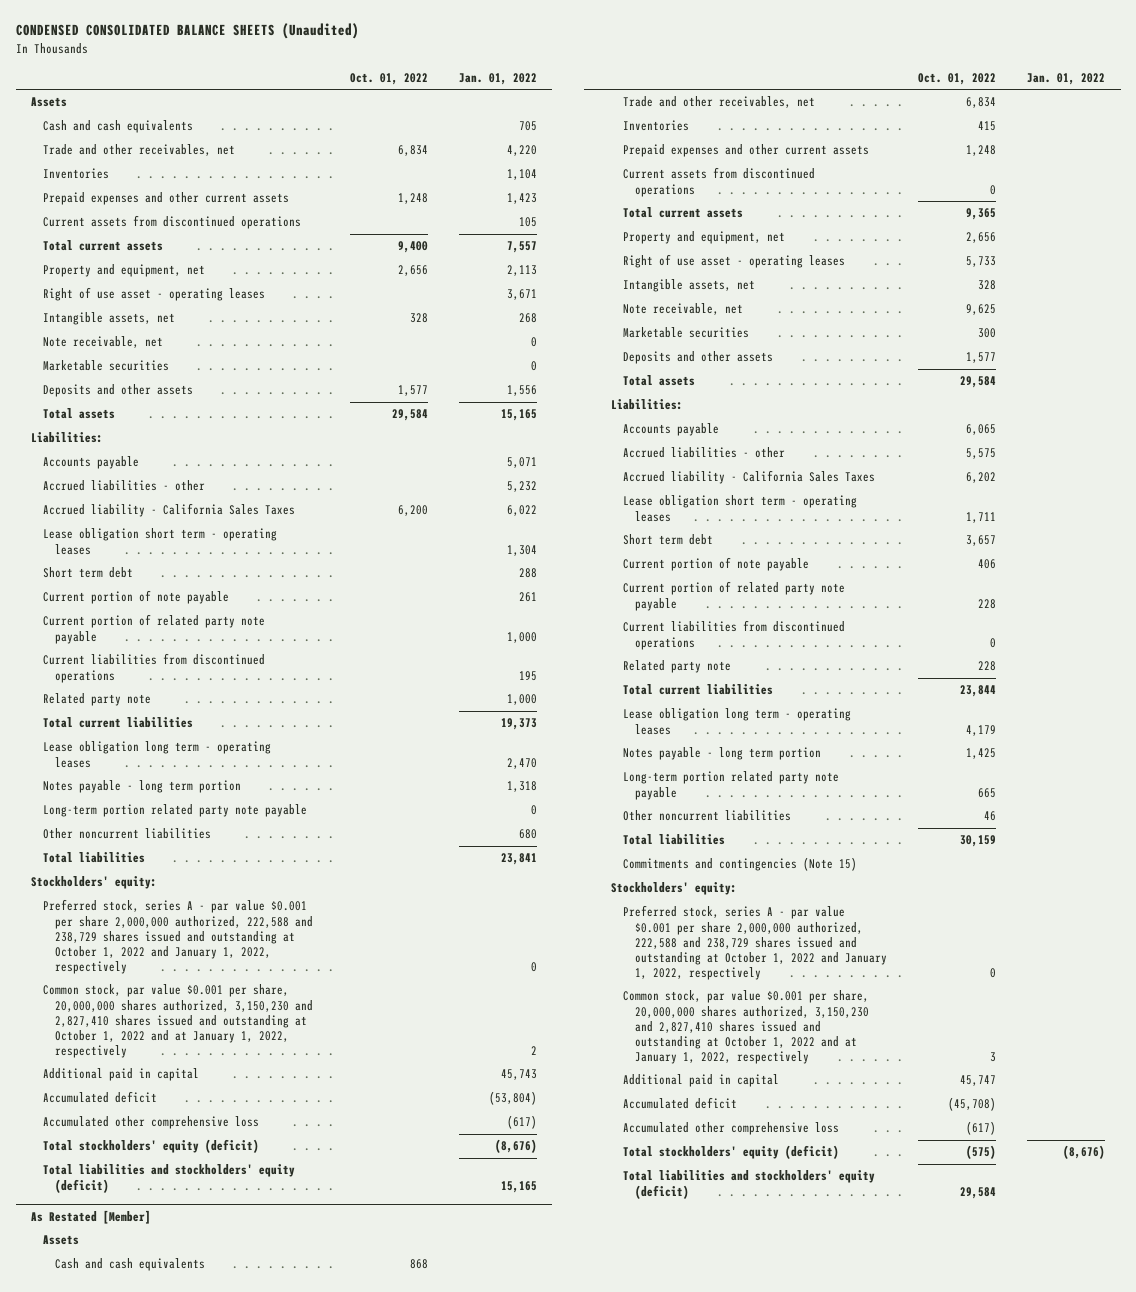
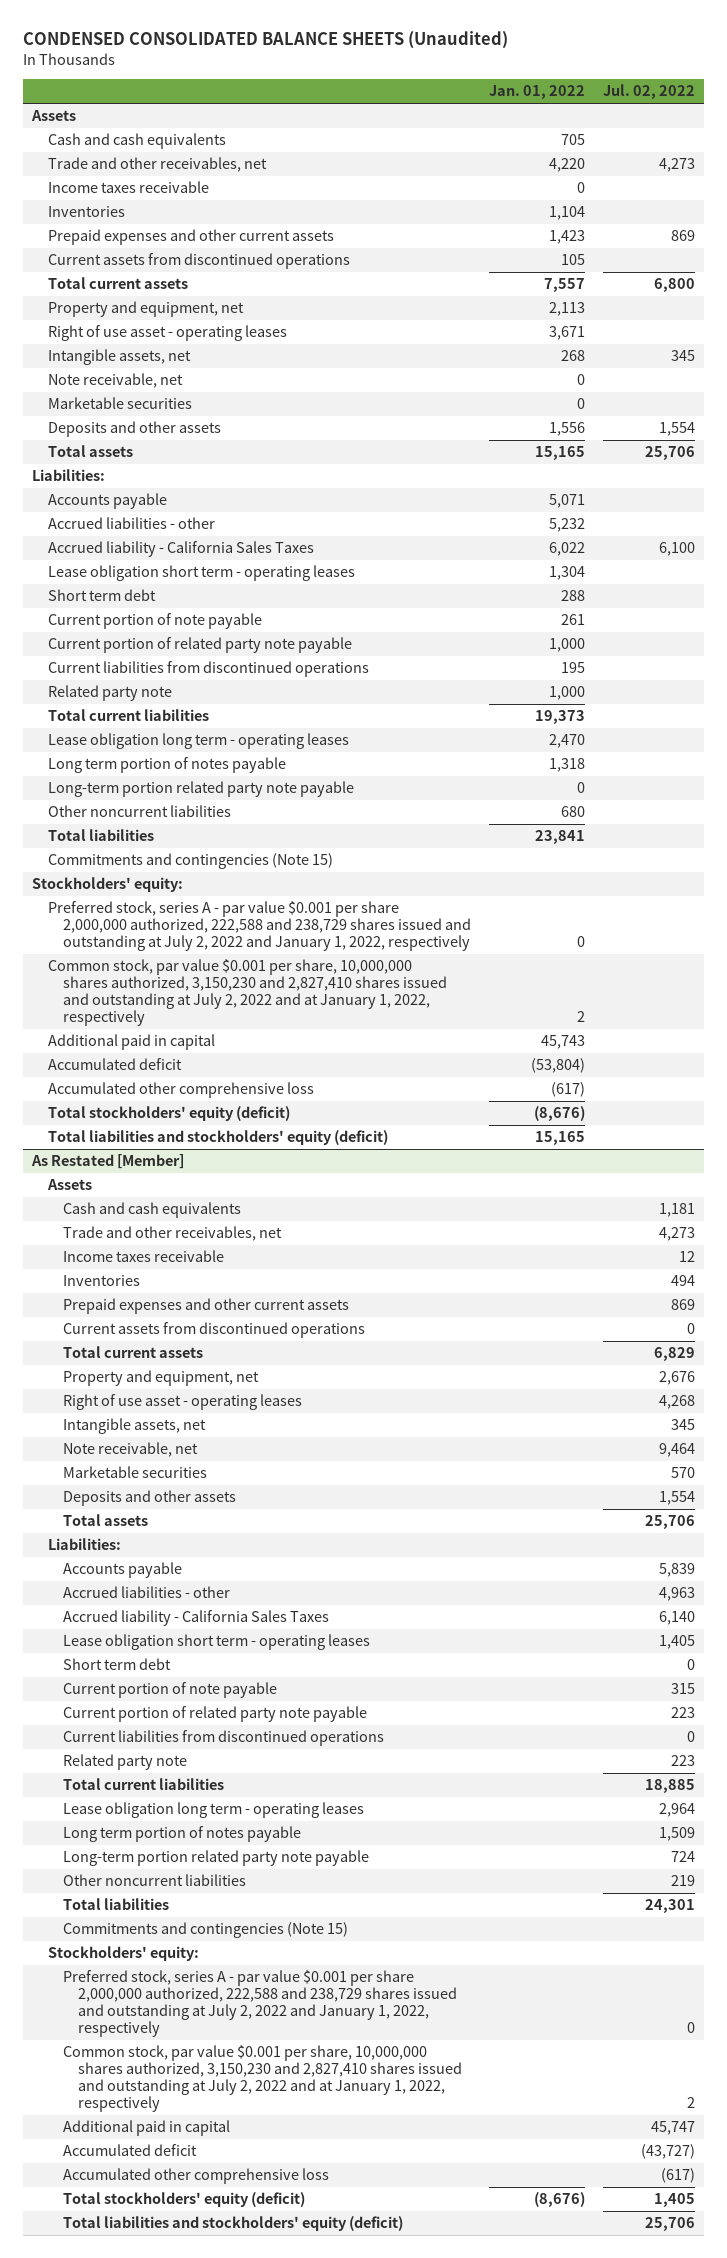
[349,72,428,85] Oct. 01, 2022 -> none
none -> [602,84,695,100] Jul. 02, 2022
none -> [47,181,209,194] Income taxes receivable
[43,780,242,794] Notes payable - long term portion -> [47,757,286,774] Long term portion of notes payable
none -> [47,853,333,870] Commitments and contingencies (Note 15)
[43,899,314,974] Preferred stock, series A - par value $0.001 per share 2,000,000 authorized, 222,588 and 238,729 shares issued and outstanding at October 1, 2022 and January 1, 2022, respectively -> [47,901,471,951] Preferred stock, series A - par value $0.001 per share 2,000,000 authorized, 222,588 and 238,729 shares issued and outstanding at July 2, 2022 and January 1, 2022, respectively
[43,984,314,1058] Common stock, par value $0.001 per share, 20,000,000 shares authorized, 3,150,230 and 2,827,410 shares issued and outstanding at October 1, 2022 and at January 1, 2022, respectively -> [47,959,447,1026] Common stock, par value $0.001 per share, 10,000,000 shares authorized, 3,150,230 and 2,827,410 shares issued and outstanding at July 2, 2022 and at January 1, 2022, respectively
none -> [62,1250,224,1263] Income taxes receivable
[623,747,822,761] Notes payable - long term portion -> [62,1826,301,1843] Long term portion of notes payable
[623,905,888,980] Preferred stock, series A - par value $0.001 per share 2,000,000 authorized, 222,588 and 238,729 shares issued and outstanding at October 1, 2022 and January 1, 2022, respectively -> [62,1970,458,2037] Preferred stock, series A - par value $0.001 per share 2,000,000 authorized, 222,588 and 238,729 shares issued and outstanding at July 2, 2022 and January 1, 2022, respectively
[623,990,870,1064] Common stock, par value $0.001 per share, 20,000,000 shares authorized, 3,150,230 and 2,827,410 shares issued and outstanding at October 1, 2022 and at January 1, 2022, respectively -> [62,2045,463,2112] Common stock, par value $0.001 per share, 10,000,000 shares authorized, 3,150,230 and 2,827,410 shares issued and outstanding at July 2, 2022 and at January 1, 2022, respectively

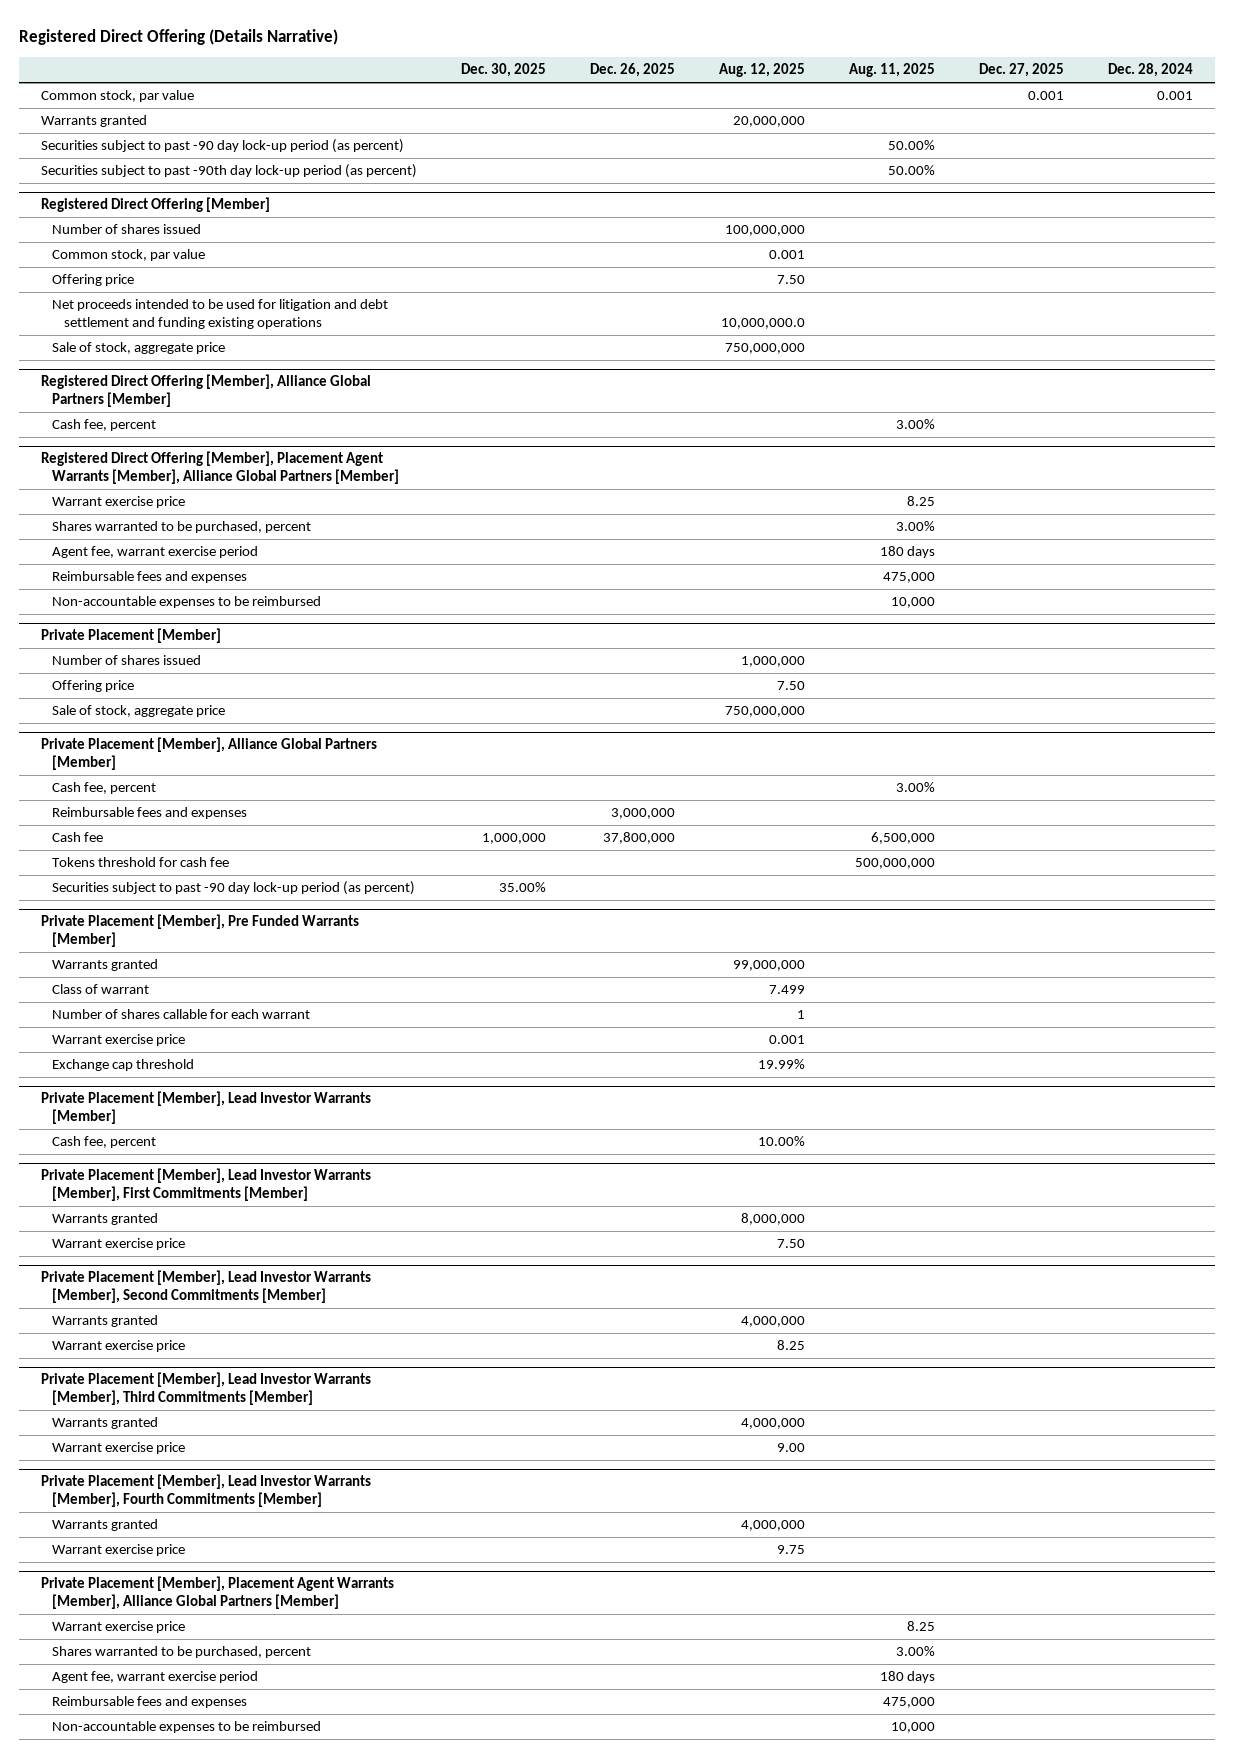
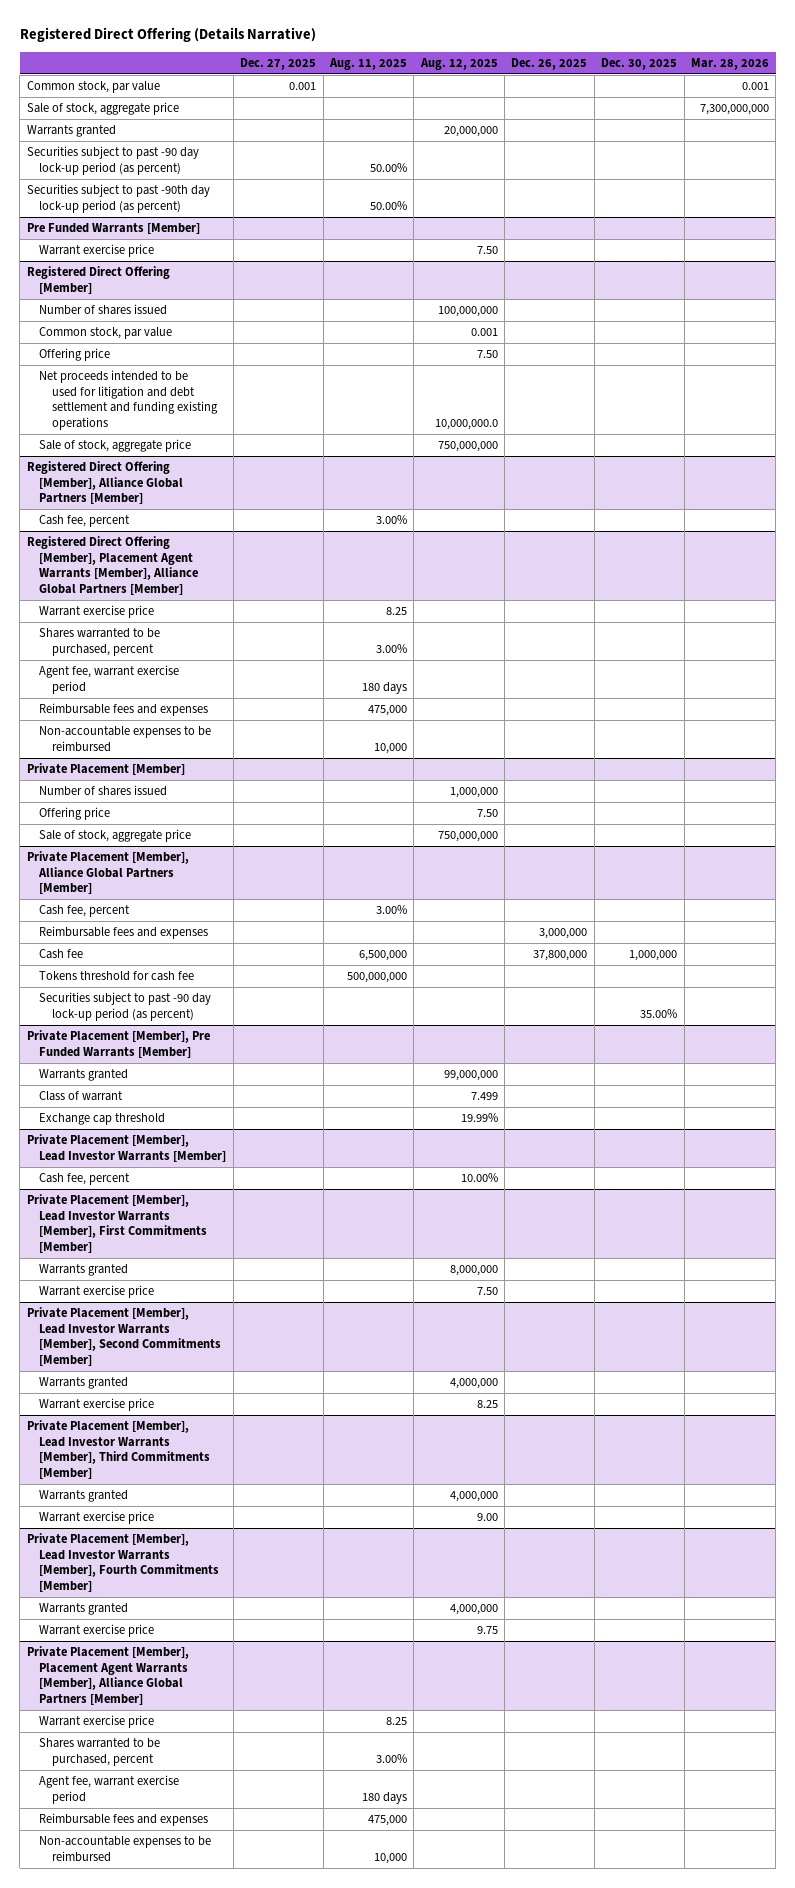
[1108,63,1194,78] Dec. 28, 2024 -> none
none -> [690,57,769,70] Mar. 28, 2026
none -> [26,102,179,116] Sale of stock, aggregate price
none -> [26,223,200,235] Pre Funded Warrants [Member]
none -> [39,244,155,258] Warrant exercise price
[52,1009,311,1020] Number of shares callable for each warrant -> none
[52,1034,186,1047] Warrant exercise price -> none

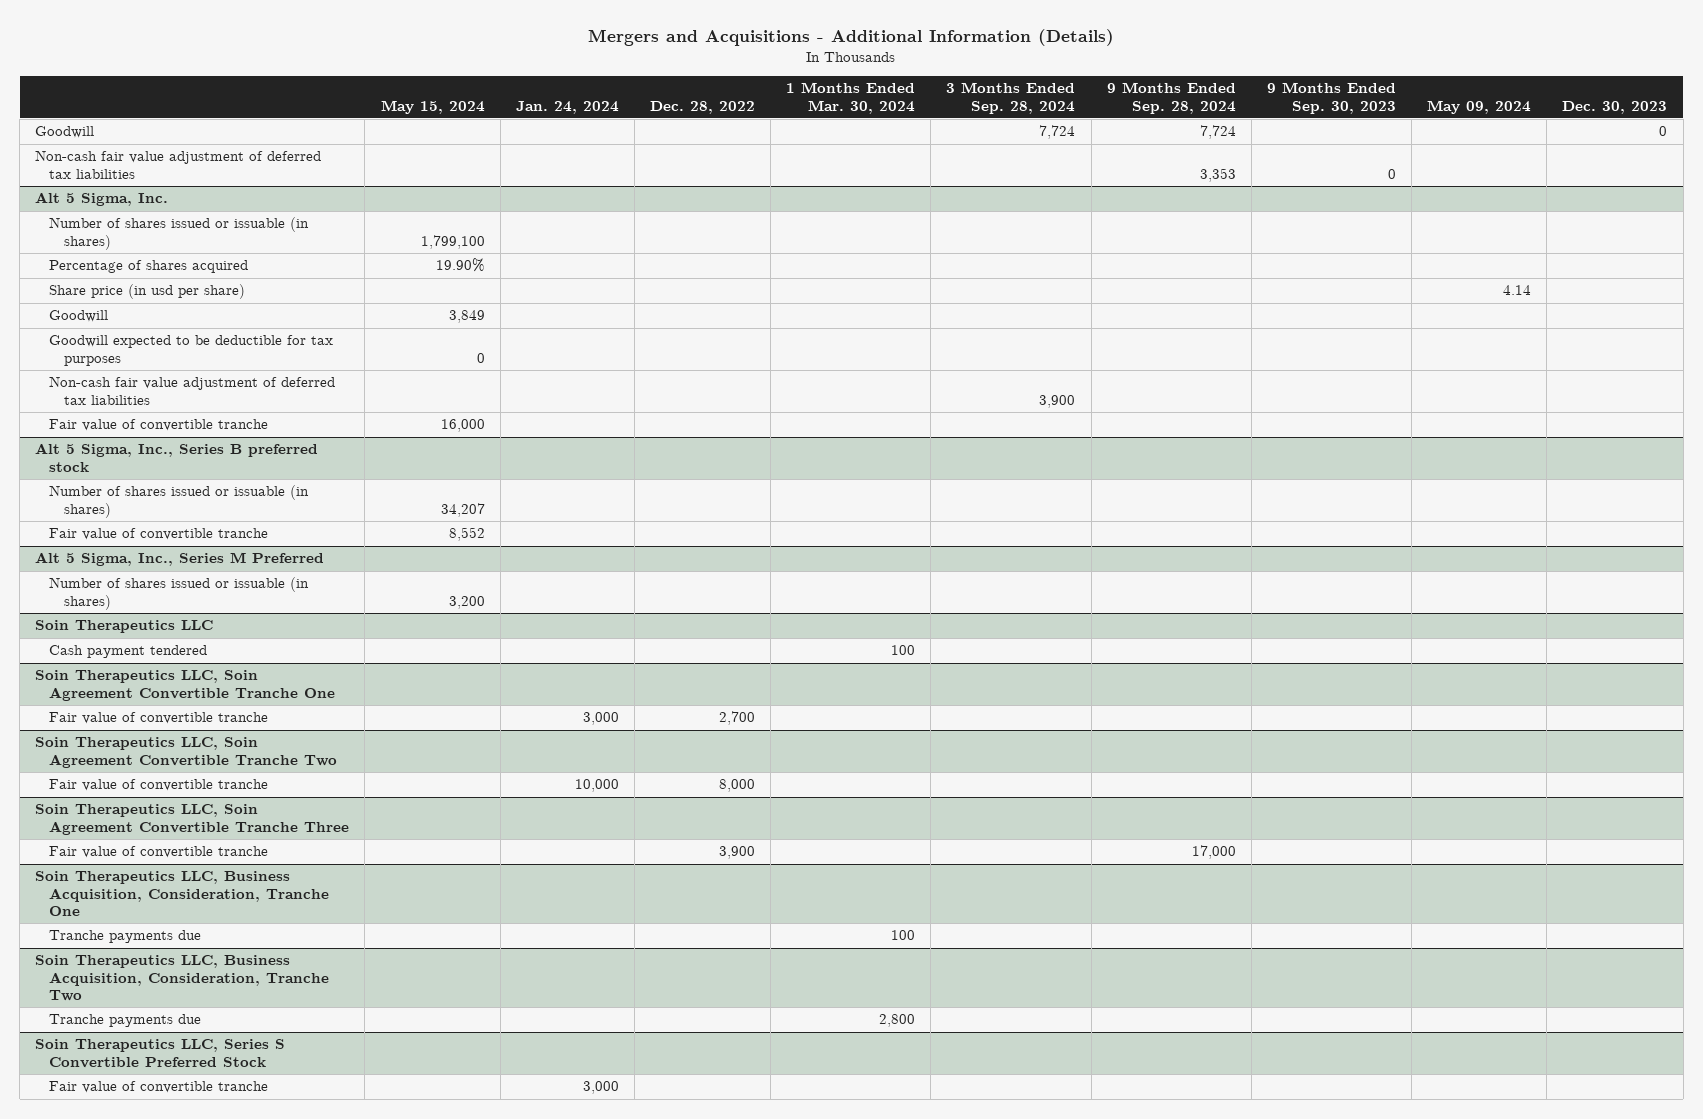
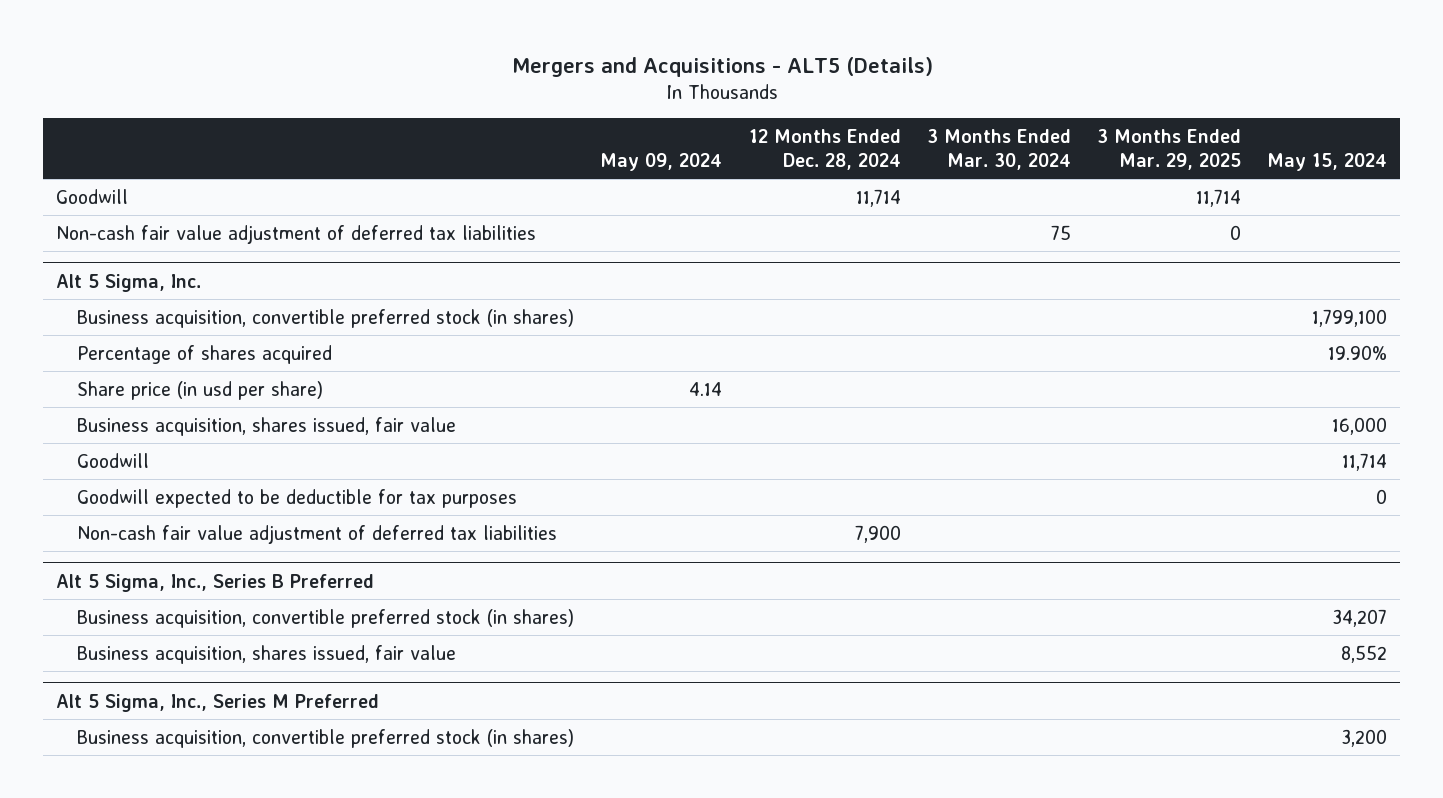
[588,28,1115,46] Mergers and Acquisitions - Additional Information (Details) -> [511,57,933,78] Mergers and Acquisitions - ALT5 (Details)
[515,100,619,114] Jan. 24, 2024 -> none
[650,100,756,114] Dec. 28, 2022 -> none
[786,82,916,114] 1 Months Ended Mar. 30, 2024 -> none
[946,82,1076,114] 3 Months Ended Sep. 28, 2024 -> none
[1106,82,1236,114] 9 Months Ended Sep. 28, 2024 -> none
[1266,82,1396,114] 9 Months Ended Sep. 30, 2023 -> none
[1562,100,1668,114] Dec. 30, 2023 -> none
none -> [748,129,901,170] 12 Months Ended Dec. 28, 2024
none -> [926,129,1071,170] 3 Months Ended Mar. 30, 2024
none -> [1096,129,1241,170] 3 Months Ended Mar. 29, 2025
[49,217,310,250] Number of shares issued or issuable (in shares) -> [77,308,575,328] Business acquisition, convertible preferred stock (in shares)
none -> [77,416,457,436] Business acquisition, shares issued, fair value
[448,310,485,324] 3,849 -> [1341,452,1387,471] 11,714
[49,419,269,432] Fair value of convertible tranche -> none
[35,443,319,472] Alt 5 Sigma, Inc., Series B preferred stock -> [56,573,375,592] Alt 5 Sigma, Inc., Series B Preferred
[49,485,310,518] Number of shares issued or issuable (in shares) -> [77,608,575,628] Business acquisition, convertible preferred stock (in shares)
[49,528,269,541] Fair value of convertible tranche -> [77,644,457,664] Business acquisition, shares issued, fair value
[35,620,214,634] Soin Therapeutics LLC -> none
[49,645,208,659] Cash payment tendered -> none
[35,670,336,701] Soin Therapeutics LLC, Soin Agreement Convertible Tranche One -> none
[49,712,269,725] Fair value of convertible tranche -> none
[35,737,338,768] Soin Therapeutics LLC, Soin Agreement Convertible Tranche Two -> none
[49,779,269,792] Fair value of convertible tranche -> none
[35,804,350,835] Soin Therapeutics LLC, Soin Agreement Convertible Tranche Three -> none
[49,846,269,859] Fair value of convertible tranche -> none
[35,871,330,916] Soin Therapeutics LLC, Business Acquisition, Consideration, Tranche One -> none
[49,930,202,944] Tranche payments due -> none
[35,955,330,1001] Soin Therapeutics LLC, Business Acquisition, Consideration, Tranche Two -> none
[49,1014,202,1028] Tranche payments due -> none
[35,1039,286,1068] Soin Therapeutics LLC, Series S Convertible Preferred Stock -> none
[49,1081,269,1094] Fair value of convertible tranche -> none
[49,577,310,610] Number of shares issued or issuable (in shares) -> [77,728,575,748] Business acquisition, convertible preferred stock (in shares)

